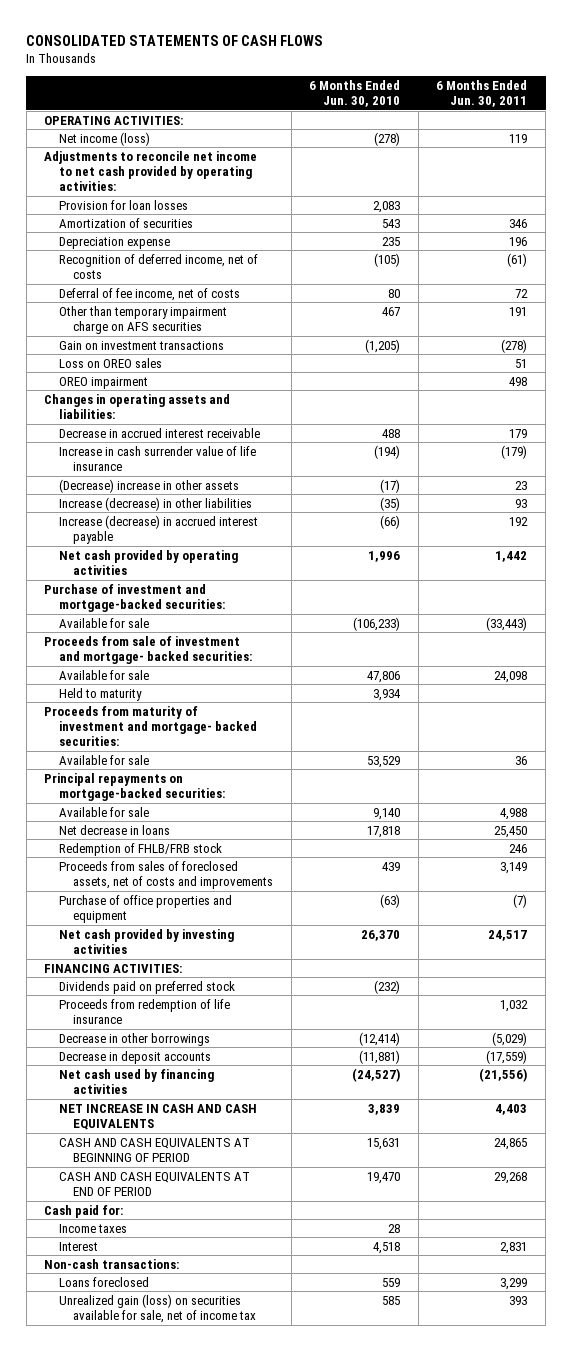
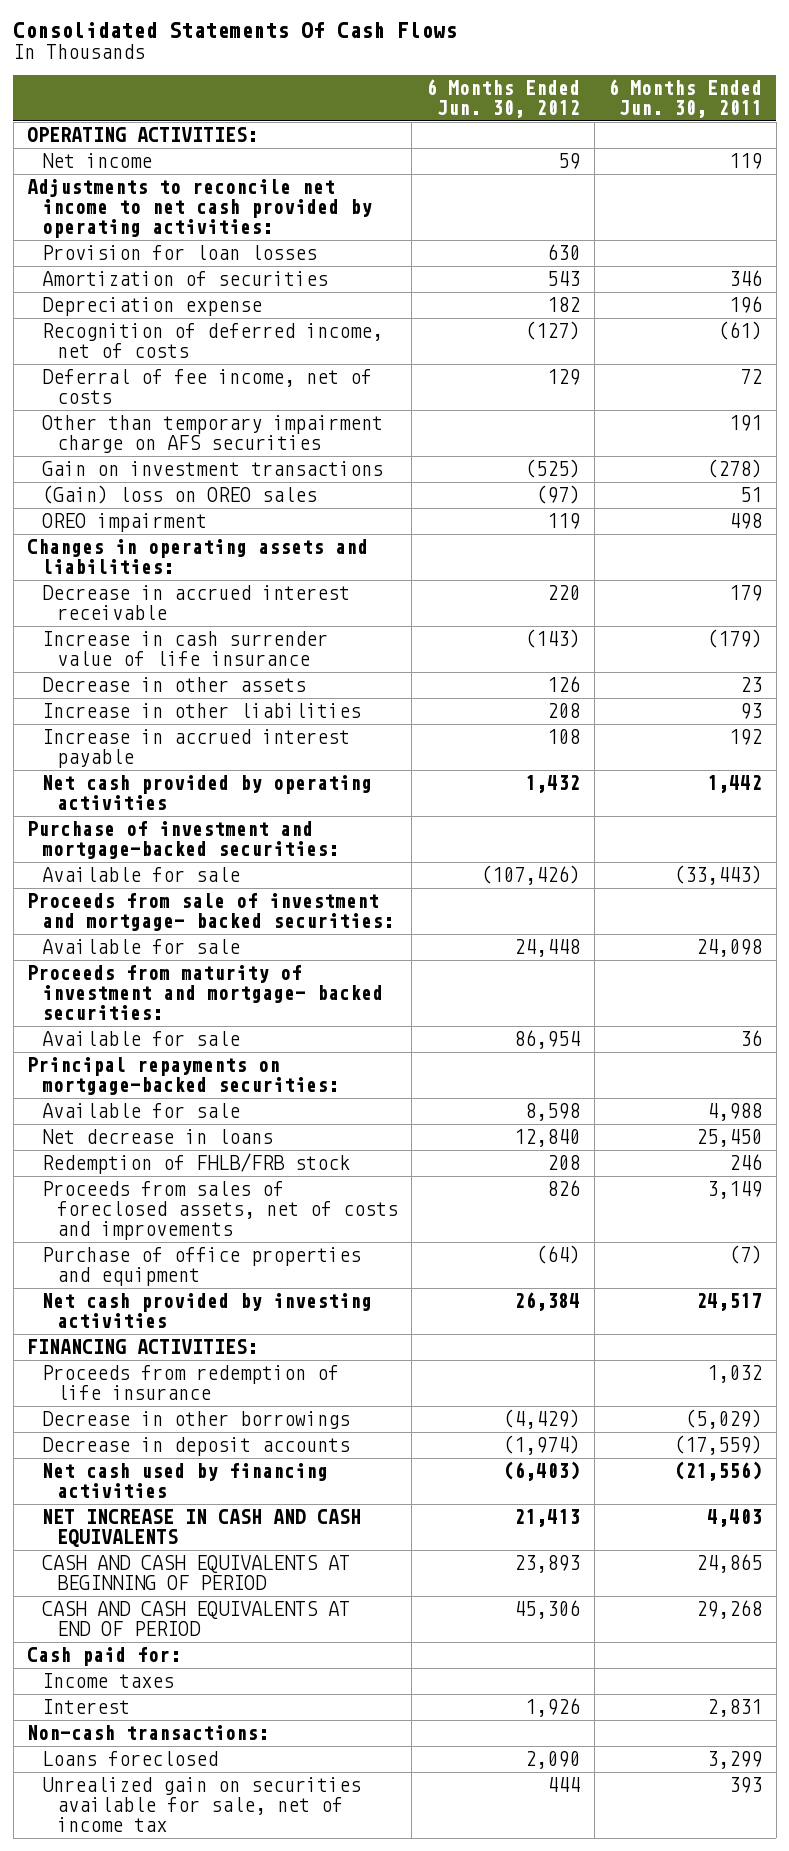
[26,34,324,46] CONSOLIDATED STATEMENTS OF CASH FLOWS -> [13,21,458,38] Consolidated Statements Of Cash Flows
[309,79,401,107] 6 Months Ended Jun. 30, 2010 -> none
none -> [426,79,581,119] 6 Months Ended Jun. 30, 2012
[58,131,150,146] Net income (loss) -> [42,153,153,169] Net income
[58,357,162,368] Loss on OREO sales -> [42,485,318,505] (Gain) loss on OREO sales
[58,478,239,493] (Decrease) increase in other assets -> [42,677,307,693] Decrease in other assets
[58,496,252,511] Increase (decrease) in other liabilities -> [42,703,362,719] Increase in other liabilities
[58,514,258,544] Increase (decrease) in accrued interest payable -> [42,729,351,769] Increase in accrued interest payable
[58,687,142,701] Held to maturity -> none
[58,980,235,994] Dividends paid on preferred stock -> none
[58,1293,257,1323] Unrealized gain (loss) on securities available for sale, net of income tax -> [42,1777,362,1833] Unrealized gain on securities available for sale, net of income tax

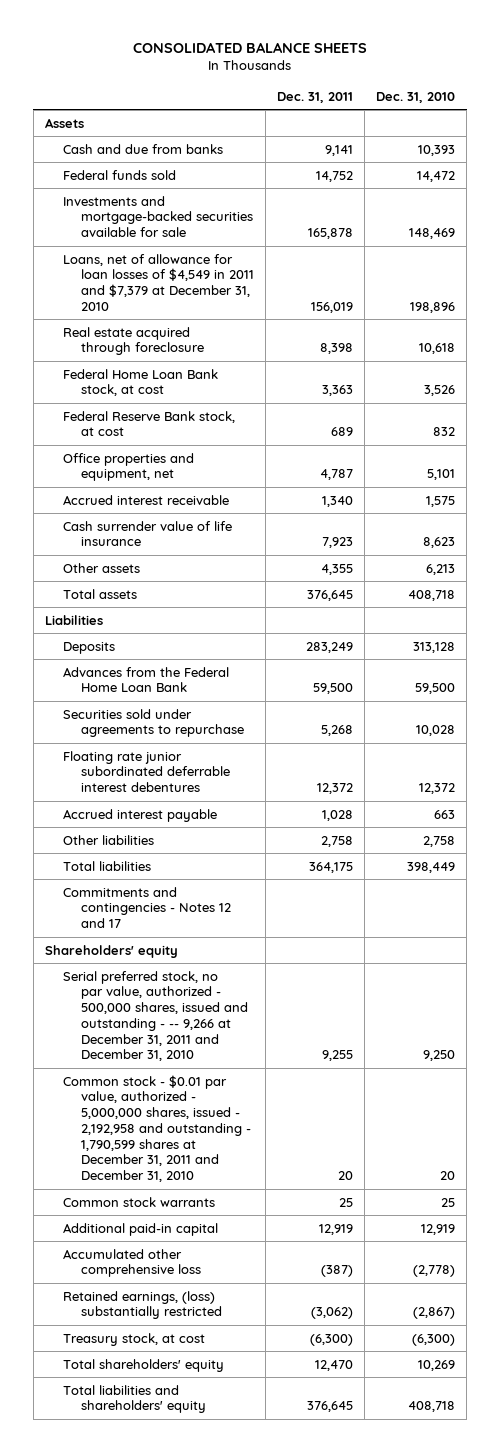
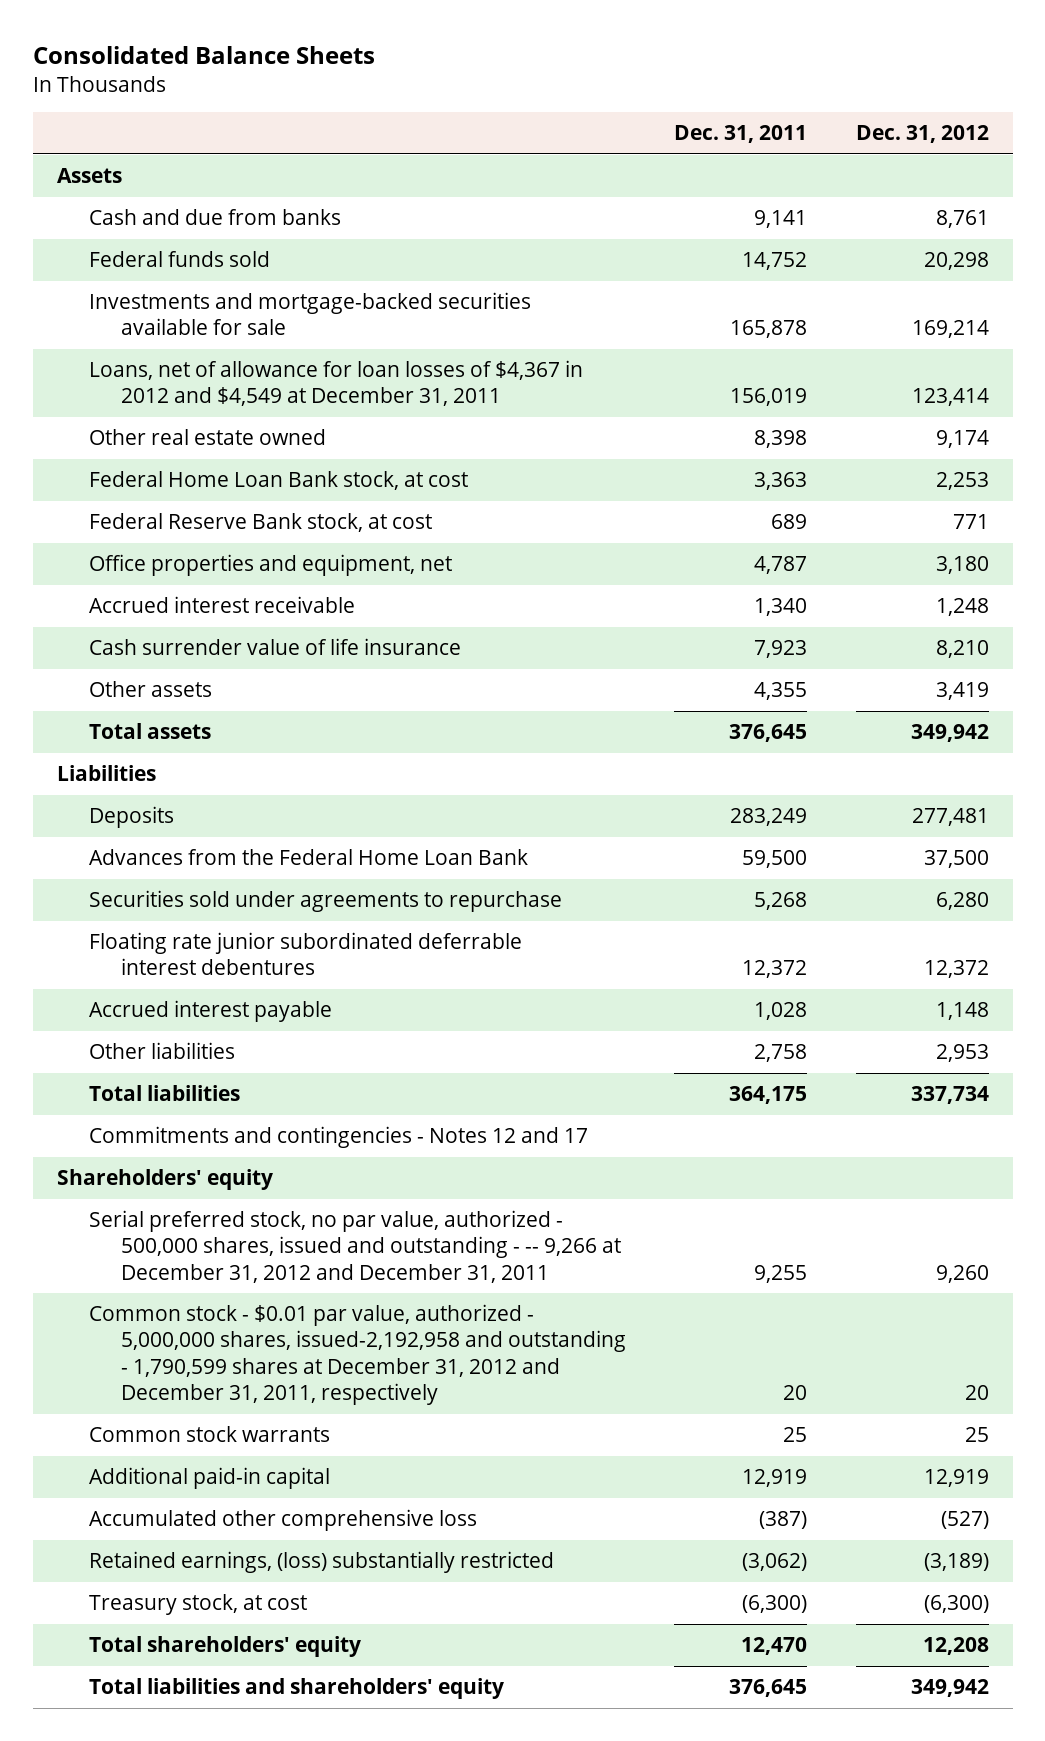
[133,42,368,54] CONSOLIDATED BALANCE SHEETS -> [32,46,375,65] Consolidated Balance Sheets
[376,91,456,103] Dec. 31, 2010 -> none
none -> [855,125,989,144] Dec. 31, 2012
[63,253,255,311] Loans, net of allowance for loan losses of $4,549 in 2011 and $7,379 at December 31, 2010 -> [88,360,583,407] Loans, net of allowance for loan losses of $4,367 in 2012 and $4,549 at December 31, 2011
[63,326,205,356] Real estate acquired through foreclosure -> [88,429,326,446] Other real estate owned
[63,970,249,1062] Serial preferred stock, no par value, authorized - 500,000 shares, issued and outstanding - -- 9,266 at December 31, 2011 and December 31, 2010 -> [88,1210,621,1283] Serial preferred stock, no par value, authorized - 500,000 shares, issued and outstanding - -- 9,266 at December 31, 2012 and December 31, 2011
[63,1074,252,1183] Common stock - $0.01 par value, authorized - 5,000,000 shares, issued - 2,192,958 and outstanding - 1,790,599 shares at December 31, 2011 and December 31, 2010 -> [88,1304,626,1405] Common stock - $0.01 par value, authorized - 5,000,000 shares, issued-2,192,958 and outstanding - 1,790,599 shares at December 31, 2012 and December 31, 2011, respectively

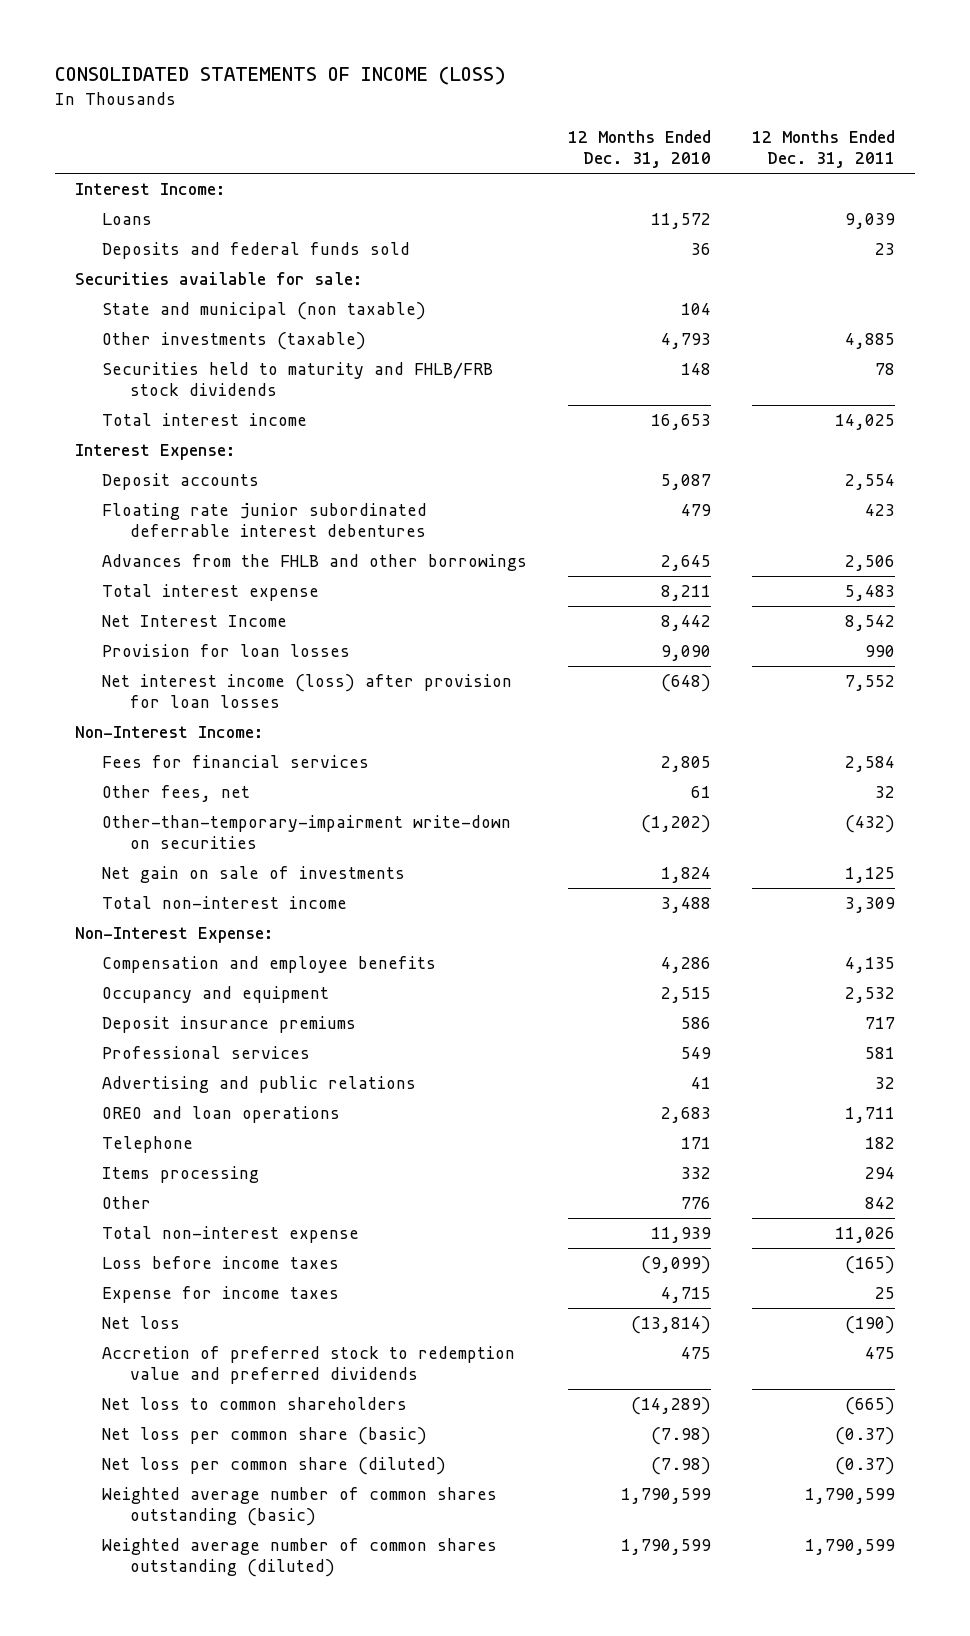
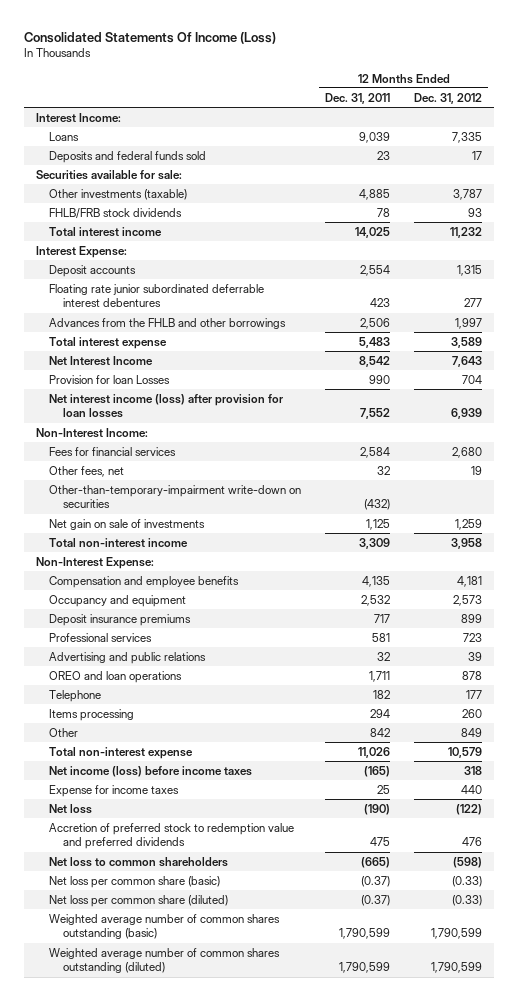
[54,66,506,86] CONSOLIDATED STATEMENTS OF INCOME (LOSS) -> [23,31,276,44] Consolidated Statements Of Income (Loss)
[568,130,712,169] 12 Months Ended Dec. 31, 2010 -> none
none -> [413,92,482,104] Dec. 31, 2012
[102,301,427,320] State and municipal (non taxable) -> none
[102,361,494,397] Securities held to maturity and FHLB/FRB stock dividends -> [49,207,183,219] FHLB/FRB stock dividends
[102,643,351,657] Provision for loan losses -> [49,374,171,384] Provision for loan Losses
[102,1255,340,1269] Loss before income taxes -> [49,765,253,777] Net income (loss) before income taxes

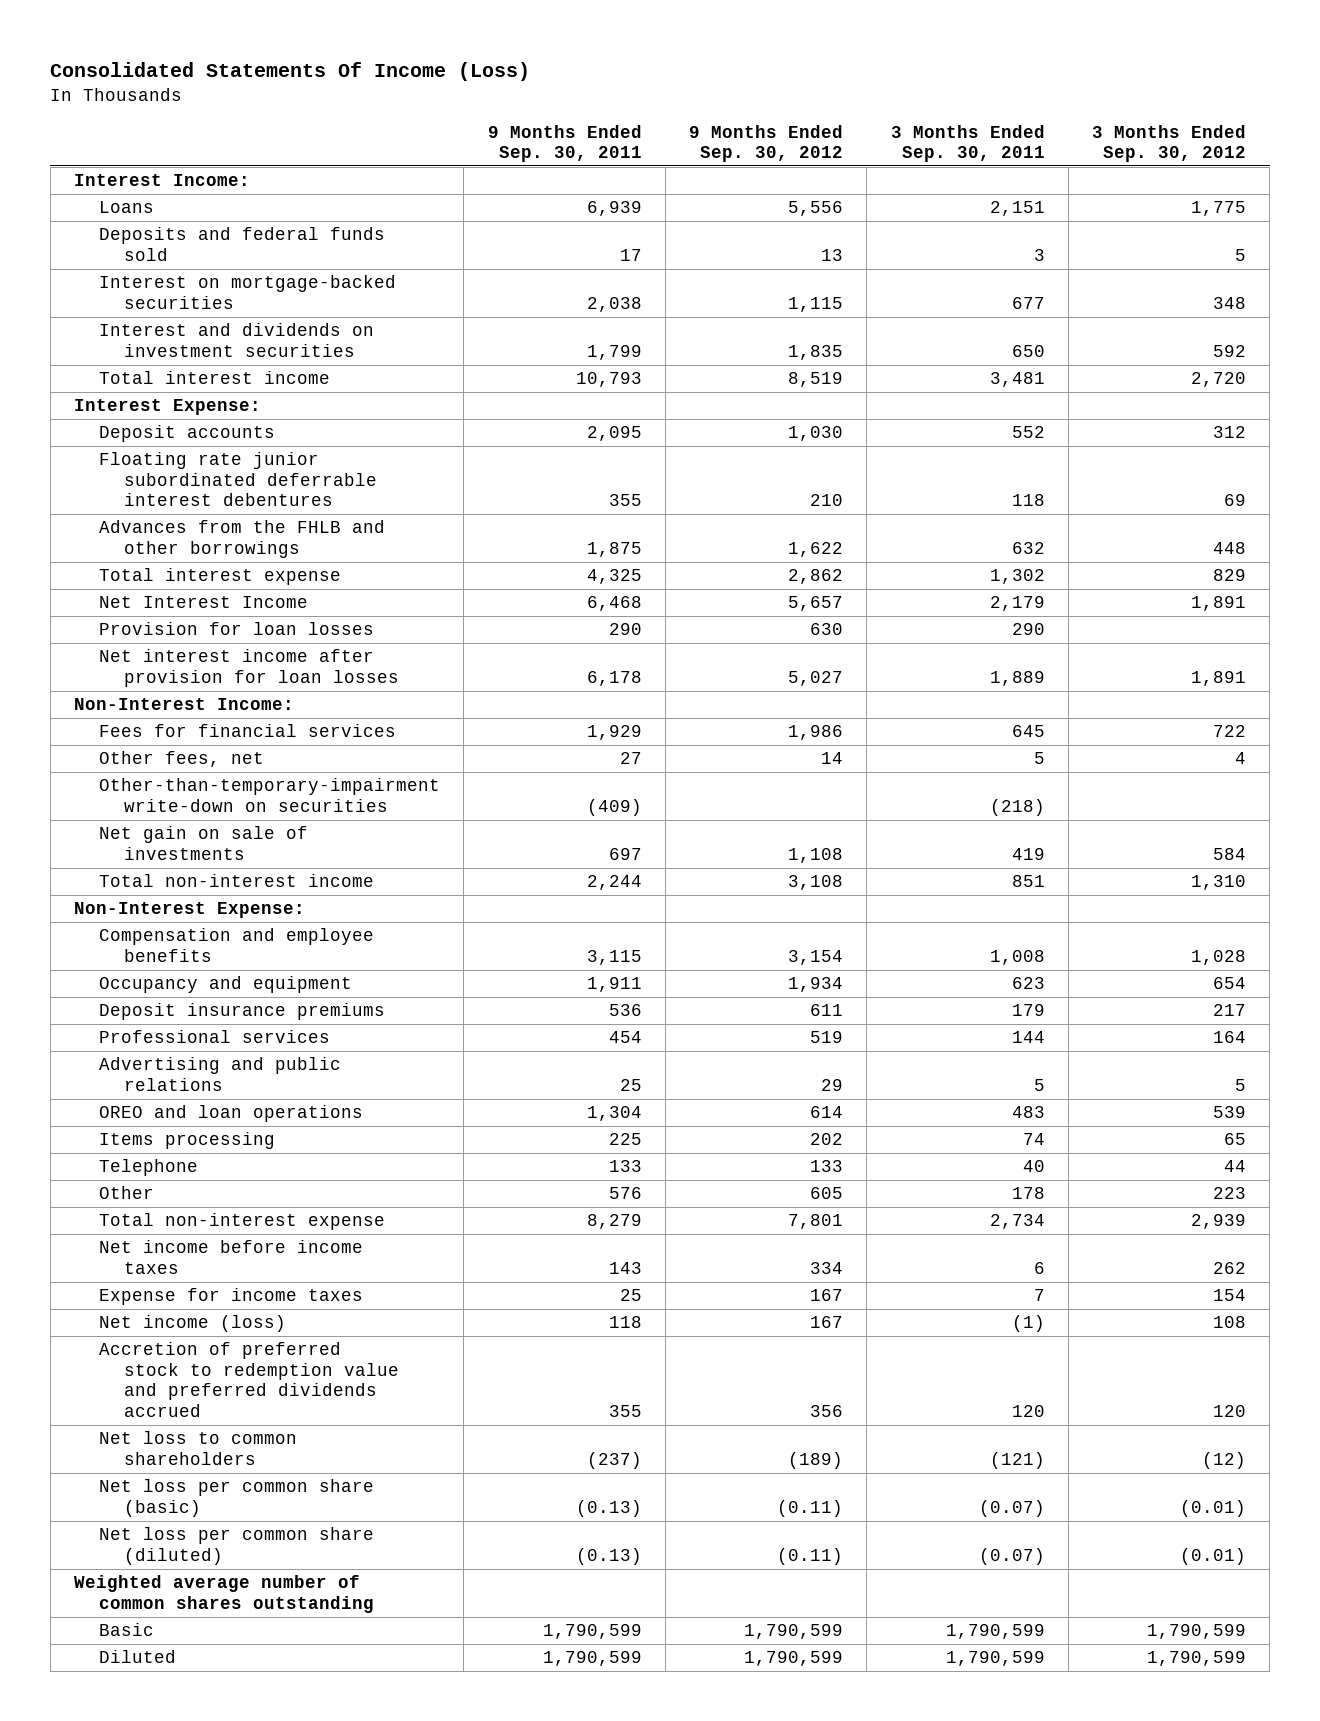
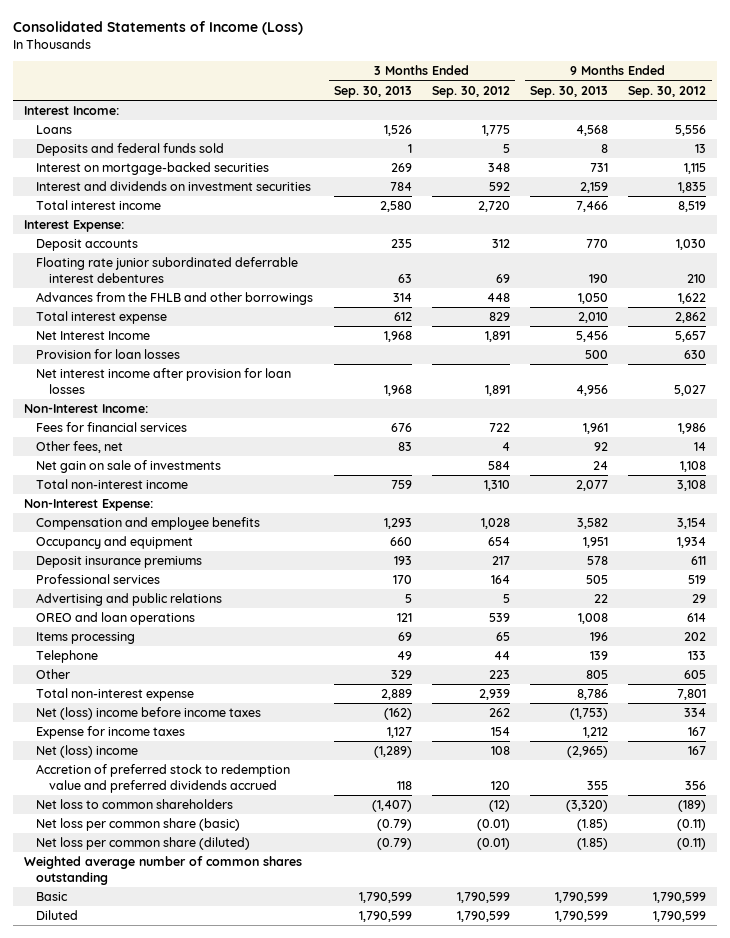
[50,62,531,82] Consolidated Statements Of Income (Loss) -> [13,21,304,36] Consolidated Statements of Income (Loss)
[487,124,642,163] 9 Months Ended Sep. 30, 2011 -> none
[890,124,1045,163] 3 Months Ended Sep. 30, 2011 -> none
none -> [333,85,412,98] Sep. 30, 2013
none -> [530,85,609,98] Sep. 30, 2013
[99,778,441,812] Other-than-temporary-impairment write-down on securities -> none
[99,1240,364,1274] Net income before income taxes -> [36,707,262,721] Net (loss) income before income taxes
[99,1315,287,1333] Net income (loss) -> [36,745,139,759] Net (loss) income

